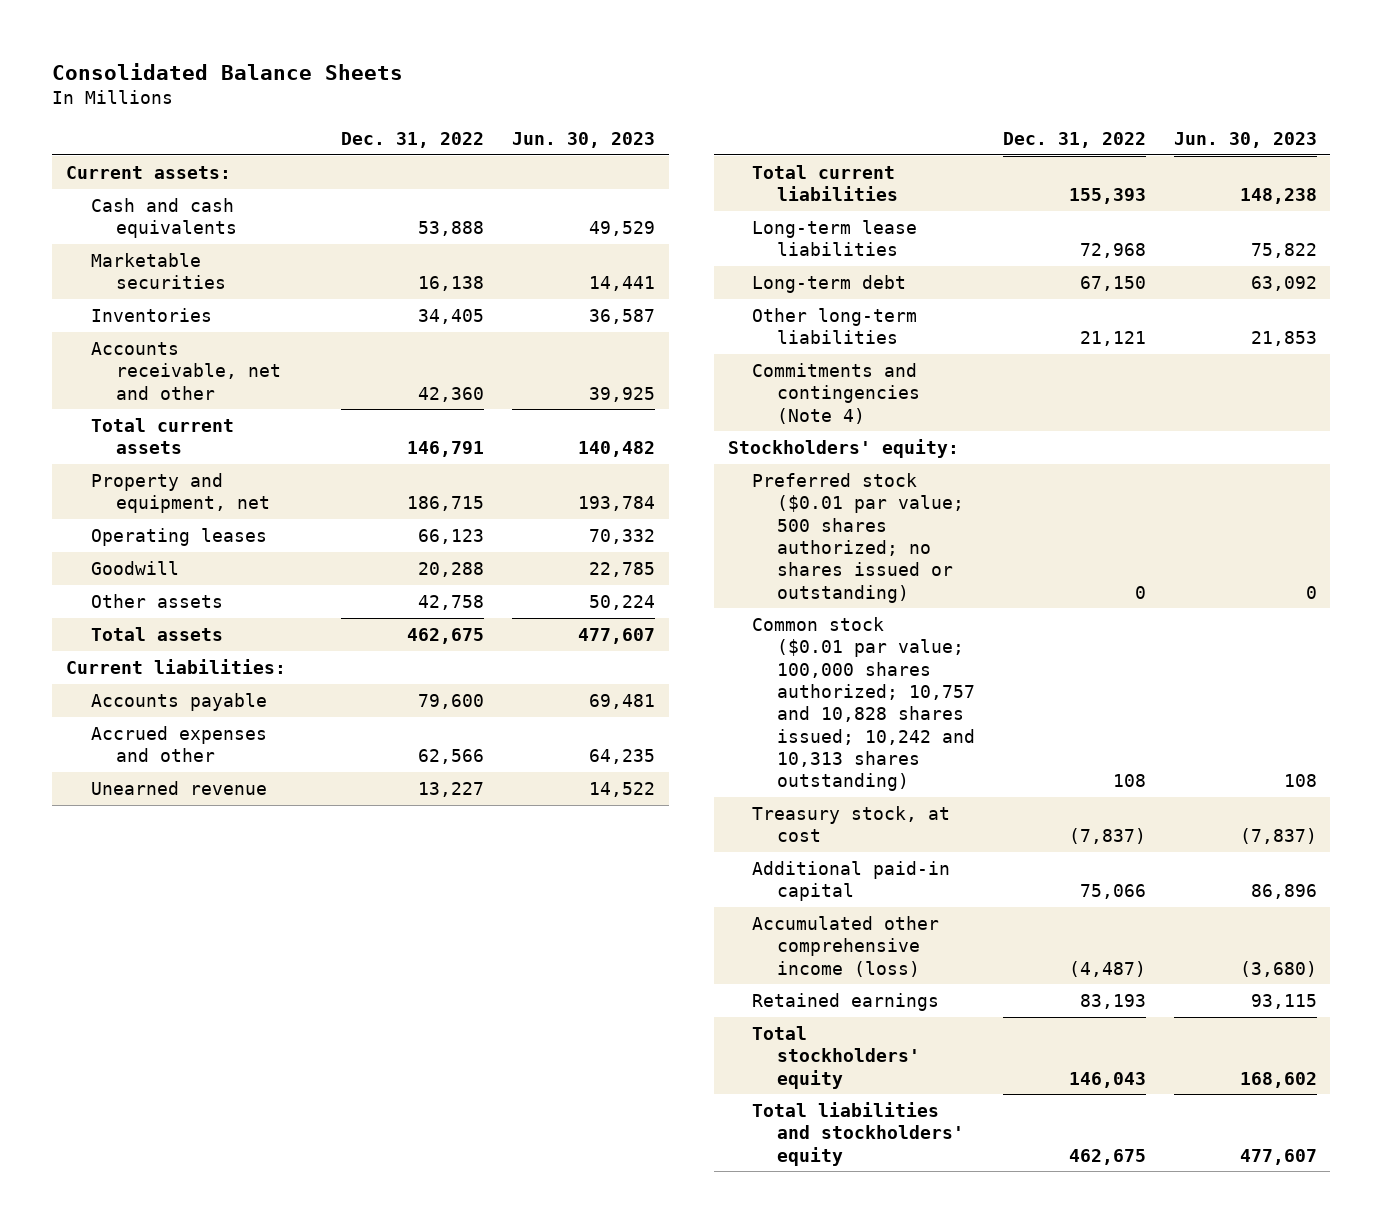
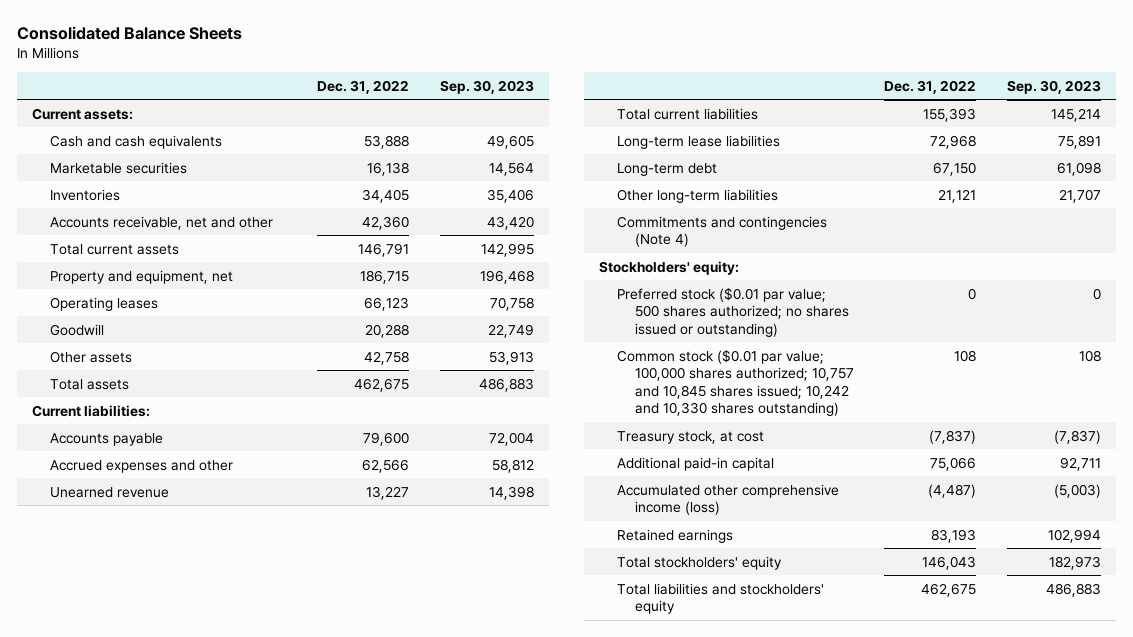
[512,132,656,149] Jun. 30, 2023 -> none
none -> [439,79,534,94] Sep. 30, 2023
[752,616,976,792] Common stock ($0.01 par value; 100,000 shares authorized; 10,757 and 10,828 shares issued; 10,242 and 10,313 shares outstanding) -> [617,348,854,417] Common stock ($0.01 par value; 100,000 shares authorized; 10,757 and 10,845 shares issued; 10,242 and 10,330 shares outstanding)

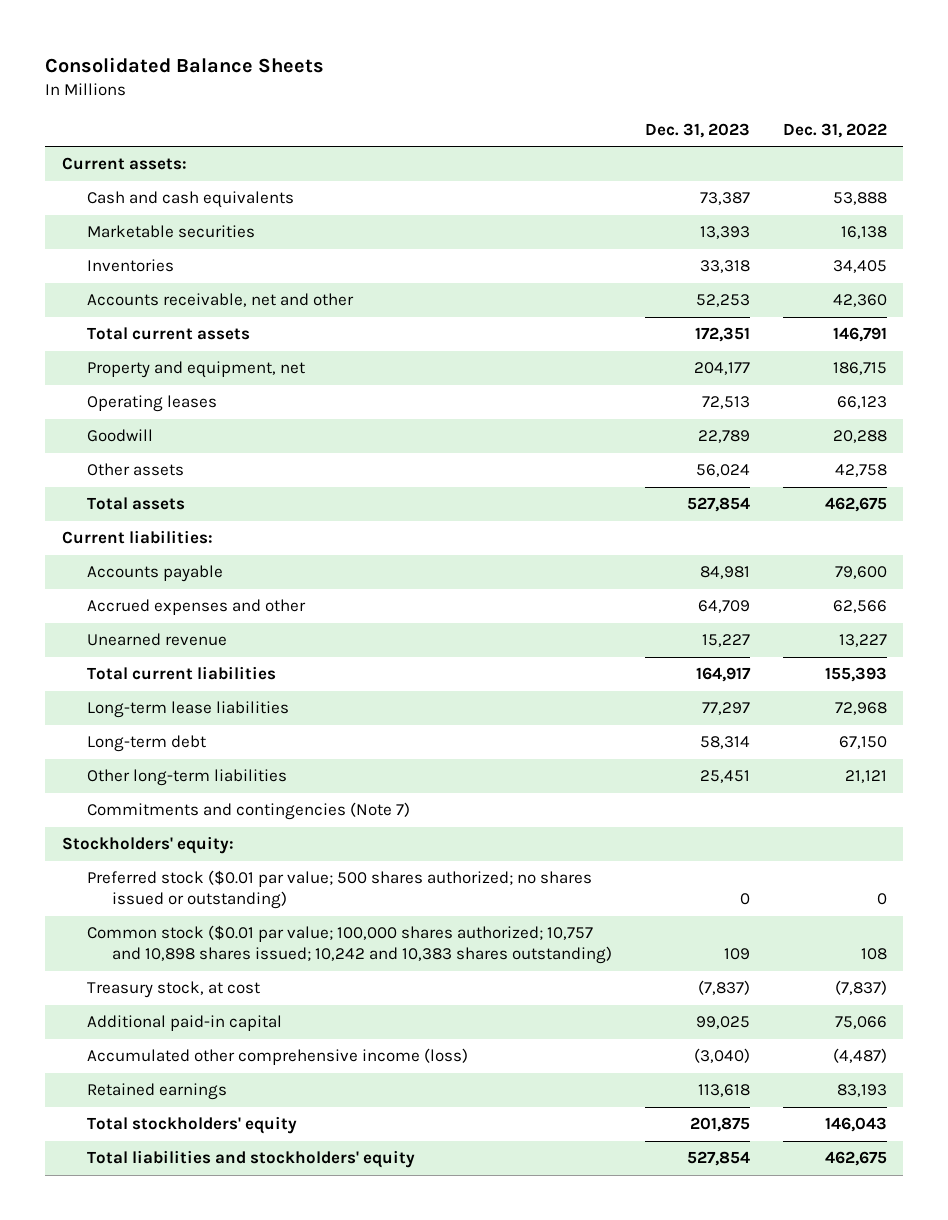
[439,79,534,94] Sep. 30, 2023 -> none
none -> [644,122,750,138] Dec. 31, 2023
[617,215,828,248] Commitments and contingencies (Note 4) -> [86,802,410,821] Commitments and contingencies (Note 7)
[617,348,854,417] Common stock ($0.01 par value; 100,000 shares authorized; 10,757 and 10,845 shares issued; 10,242 and 10,330 shares outstanding) -> [86,925,612,965] Common stock ($0.01 par value; 100,000 shares authorized; 10,757 and 10,898 shares issued; 10,242 and 10,383 shares outstanding)

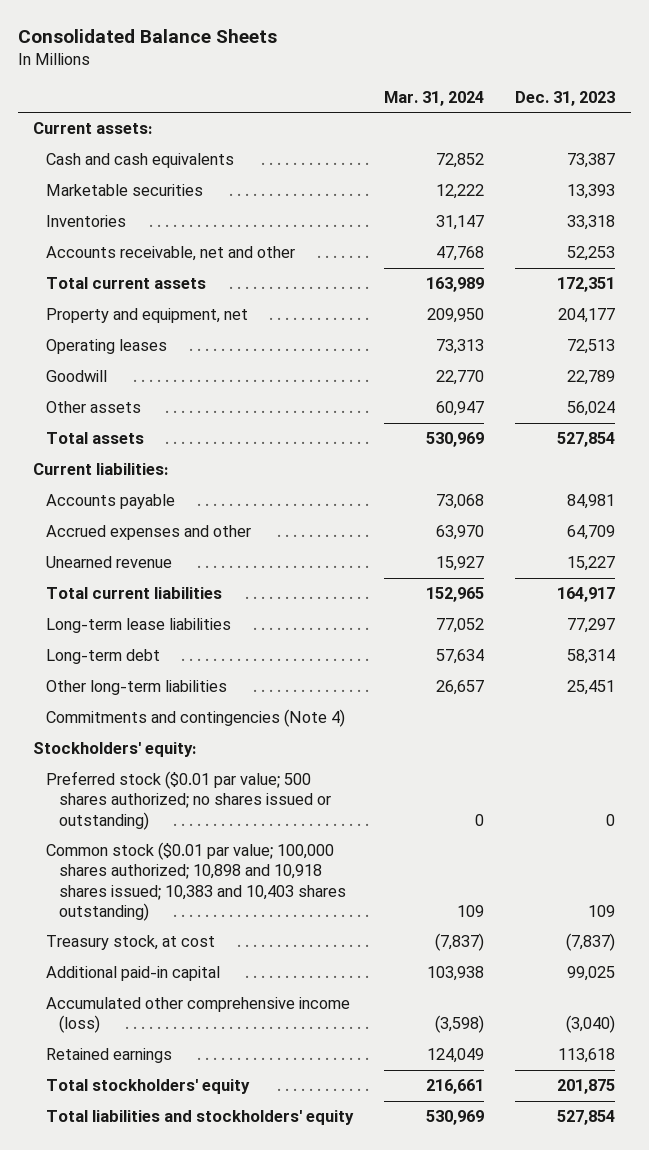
[782,122,887,138] Dec. 31, 2022 -> none
none -> [384,90,485,106] Mar. 31, 2024
[86,802,410,821] Commitments and contingencies (Note 7) -> [46,709,346,728] Commitments and contingencies (Note 4)
[86,925,612,965] Common stock ($0.01 par value; 100,000 shares authorized; 10,757 and 10,898 shares issued; 10,242 and 10,383 shares outstanding) -> [46,842,347,921] Common stock ($0.01 par value; 100,000 shares authorized; 10,898 and 10,918 shares issued; 10,383 and 10,403 shares outstanding)

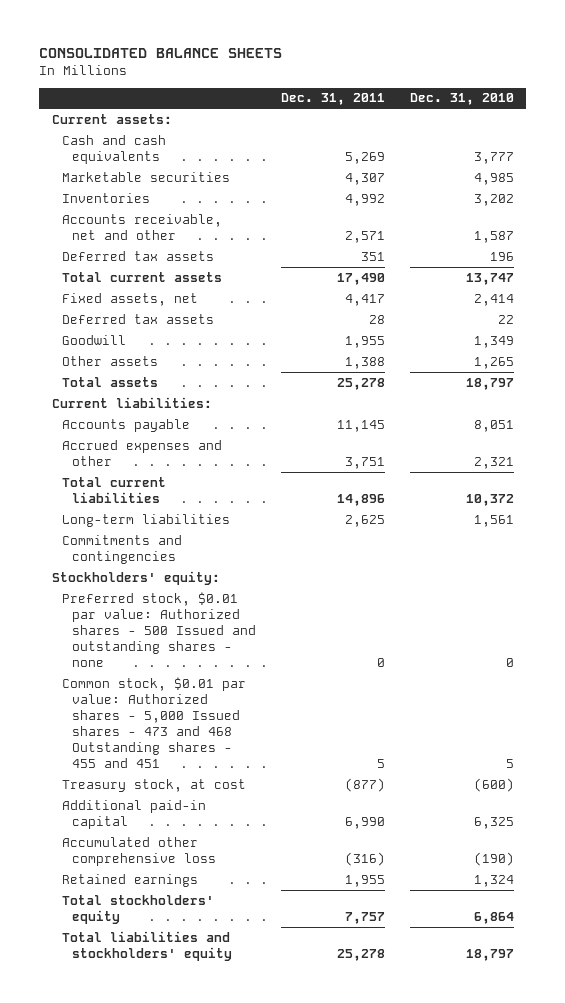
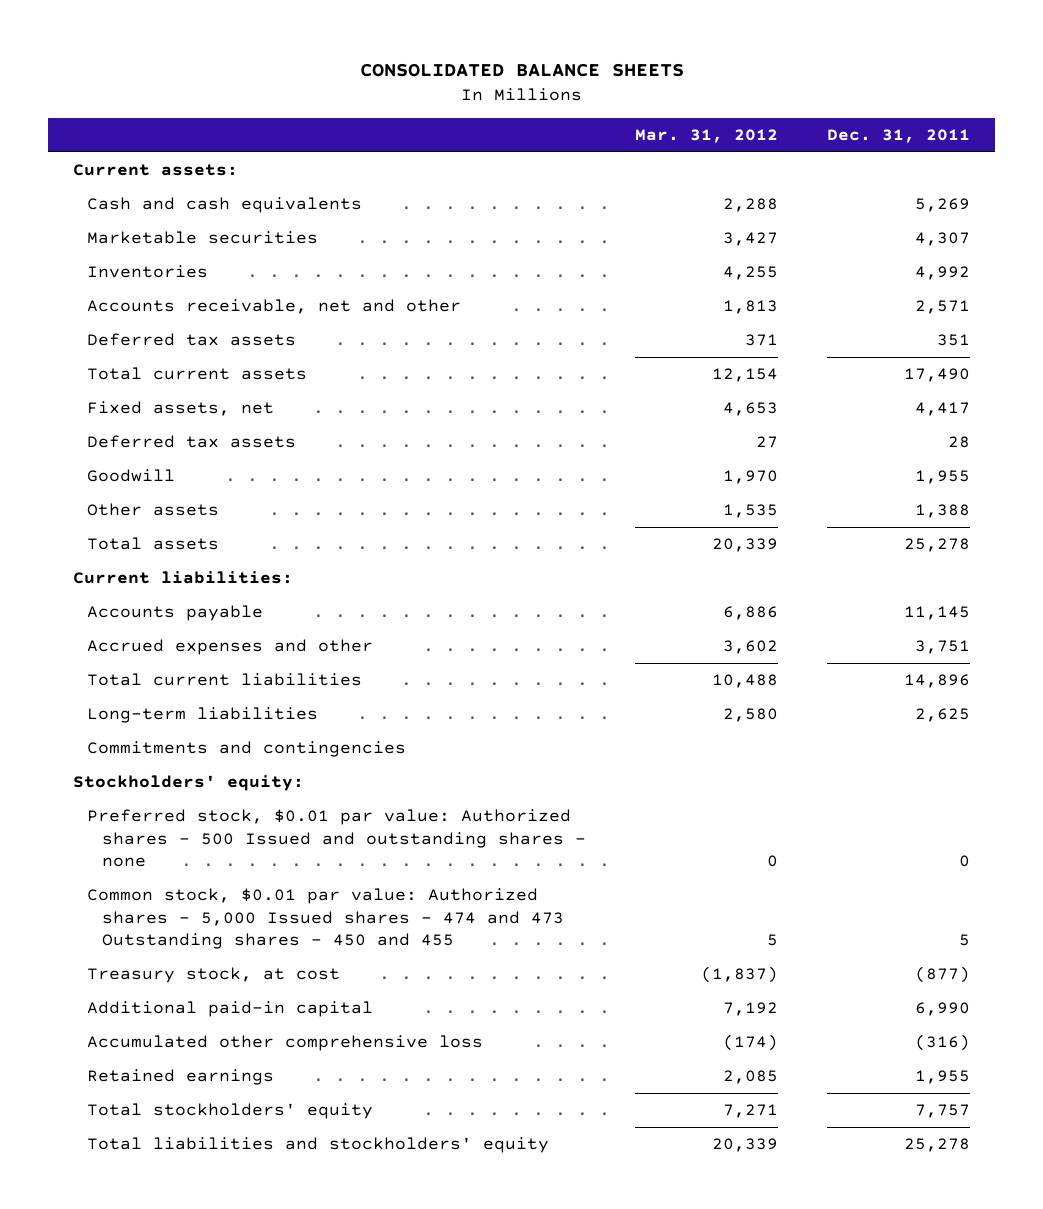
[409,93,514,106] Dec. 31, 2010 -> none
none -> [634,129,778,144] Mar. 31, 2012
[61,676,246,769] Common stock, $0.01 par value: Authorized shares - 5,000 Issued shares - 473 and 468 Outstanding shares - 455 and 451 -> [87,888,564,950] Common stock, $0.01 par value: Authorized shares - 5,000 Issued shares - 474 and 473 Outstanding shares - 450 and 455

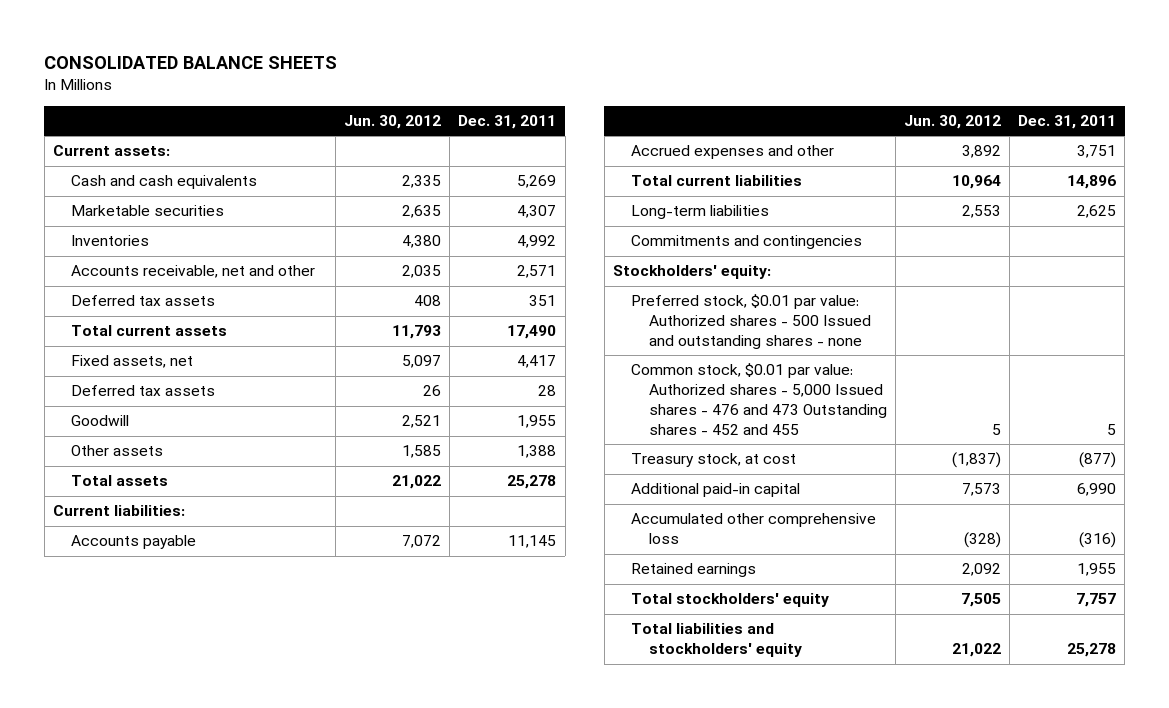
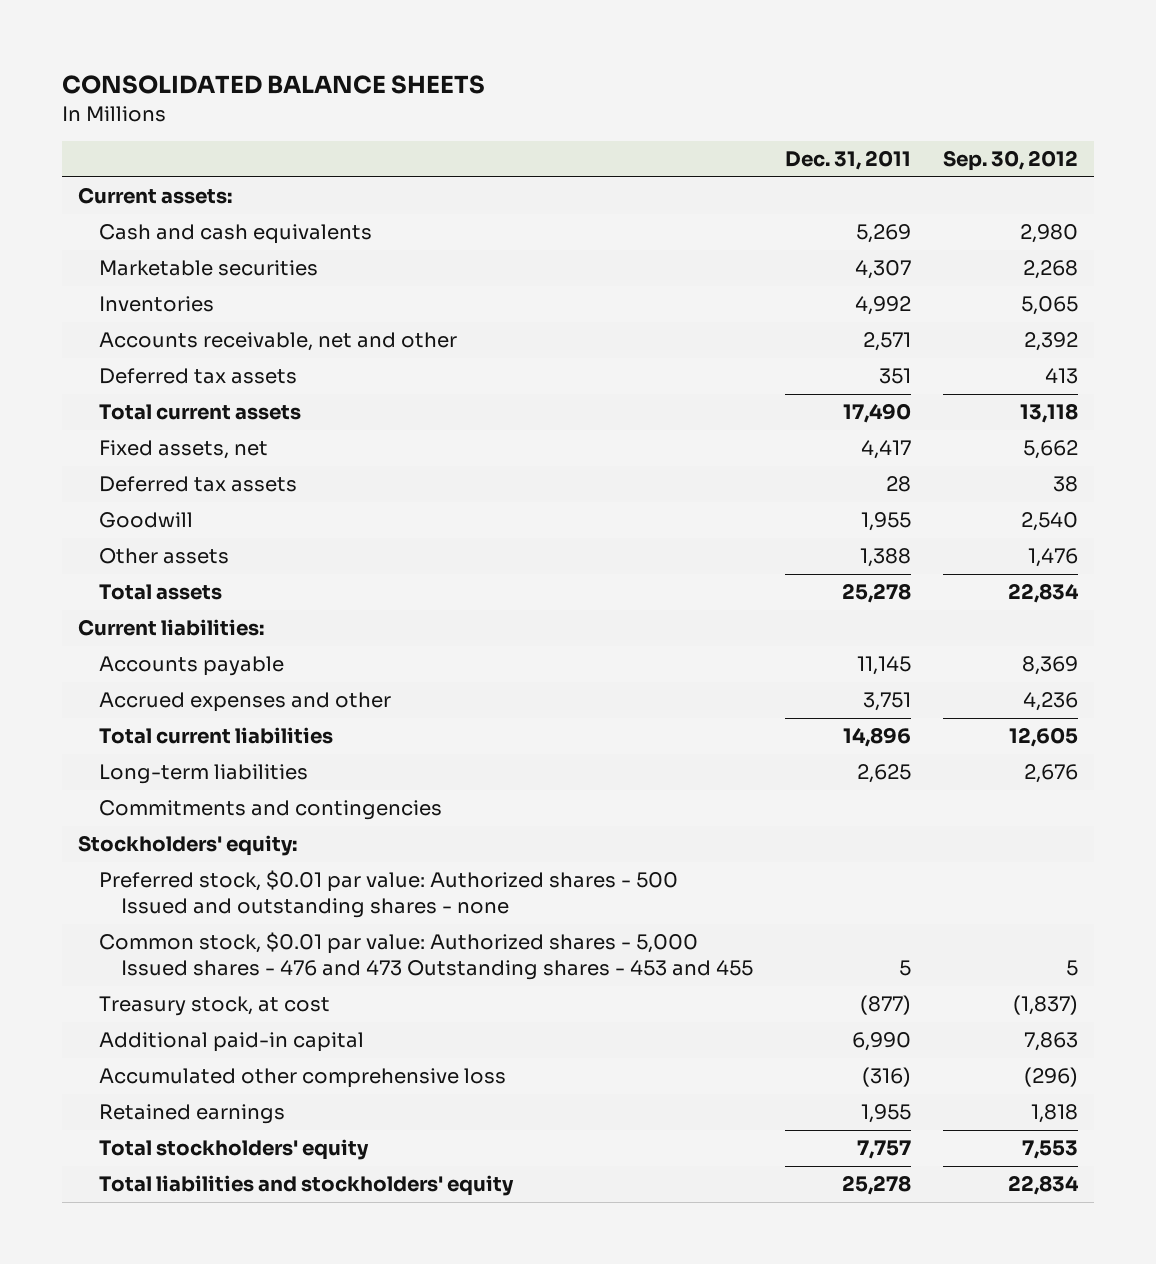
[344,115,442,130] Jun. 30, 2012 -> none
none -> [943,150,1079,172] Sep. 30, 2012
[631,363,888,436] Common stock, $0.01 par value: Authorized shares - 5,000 Issued shares - 476 and 473 Outstanding shares - 452 and 455 -> [99,932,753,981] Common stock, $0.01 par value: Authorized shares - 5,000 Issued shares - 476 and 473 Outstanding shares - 453 and 455

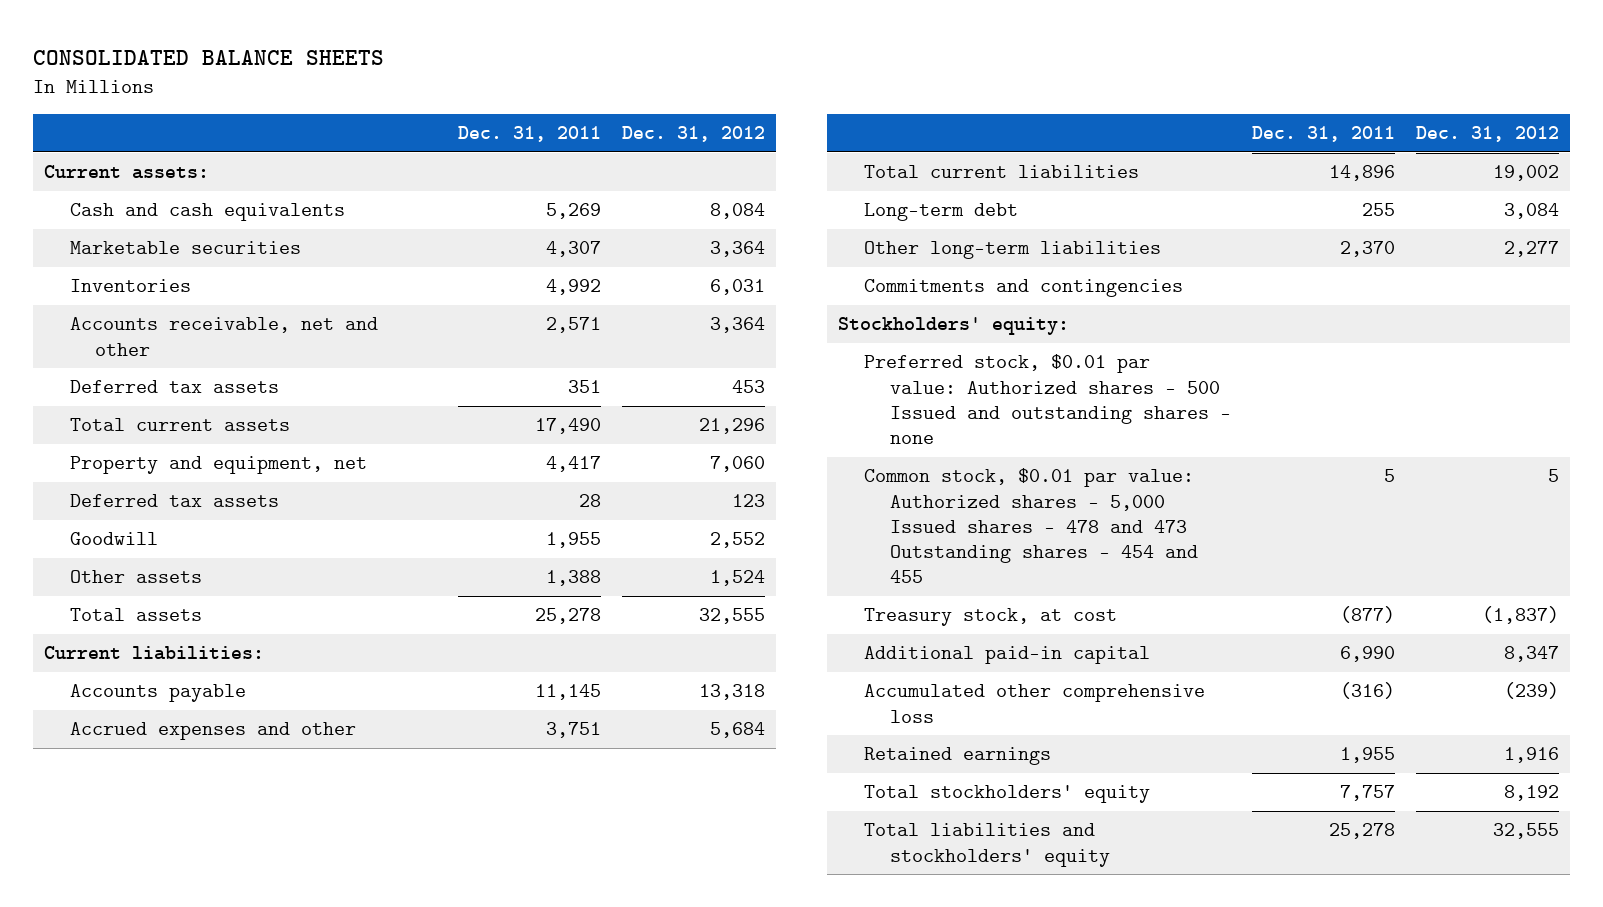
[943,150,1079,172] Sep. 30, 2012 -> none
none -> [621,126,765,143] Dec. 31, 2012
[99,440,269,460] Fixed assets, net -> [69,456,367,475] Property and equipment, net
none -> [863,203,1018,222] Long-term debt
[99,764,309,785] Long-term liabilities -> [863,241,1161,260] Other long-term liabilities
[857,764,912,784] 2,625 -> [1339,241,1395,258] 2,370
[99,932,753,981] Common stock, $0.01 par value: Authorized shares - 5,000 Issued shares - 476 and 473 Outstanding shares - 453 and 455 -> [863,468,1198,584] Common stock, $0.01 par value: Authorized shares - 5,000 Issued shares - 478 and 473 Outstanding shares - 454 and 455

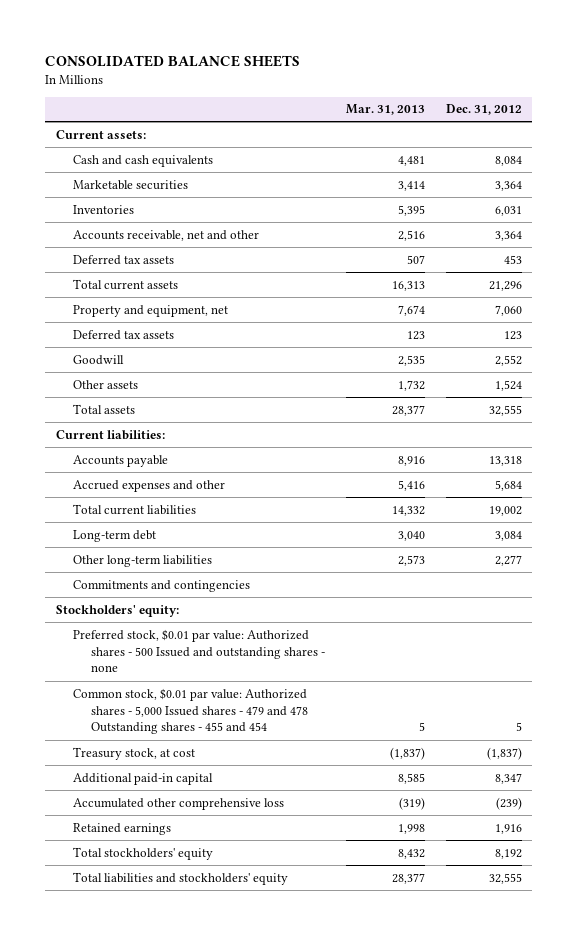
[457,126,601,143] Dec. 31, 2011 -> none
none -> [345,104,425,116] Mar. 31, 2013
[863,468,1198,584] Common stock, $0.01 par value: Authorized shares - 5,000 Issued shares - 478 and 473 Outstanding shares - 454 and 455 -> [73,687,308,735] Common stock, $0.01 par value: Authorized shares - 5,000 Issued shares - 479 and 478 Outstanding shares - 455 and 454

